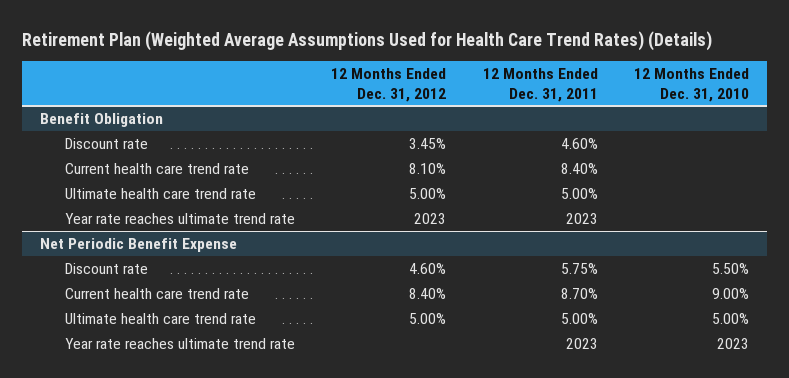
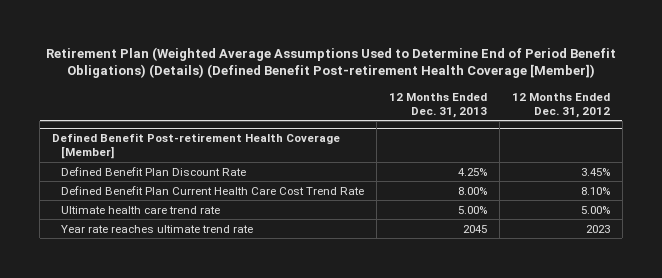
[22,31,713,52] Retirement Plan (Weighted Average Assumptions Used for Health Care Trend Rates) (Details) -> [46,46,617,79] Retirement Plan (Weighted Average Assumptions Used to Determine End of Period Benefit Obligations) (Details) (Defined Benefit Post-retirement Health Coverage [Member])
[482,68,598,102] 12 Months Ended Dec. 31, 2011 -> none
[634,68,750,102] 12 Months Ended Dec. 31, 2010 -> none
none -> [389,92,488,118] 12 Months Ended Dec. 31, 2013
[40,112,164,127] Benefit Obligation -> none
none -> [52,132,341,160] Defined Benefit Post-retirement Health Coverage [Member]
[64,137,148,149] Discount rate -> [61,166,247,176] Defined Benefit Plan Discount Rate
[64,162,249,174] Current health care trend rate -> [61,185,365,195] Defined Benefit Plan Current Health Care Cost Trend Rate
[40,237,238,252] Net Periodic Benefit Expense -> none
[64,262,148,274] Discount rate -> none
[64,287,249,299] Current health care trend rate -> none
[64,312,256,324] Ultimate health care trend rate -> none
[64,337,295,349] Year rate reaches ultimate trend rate -> none

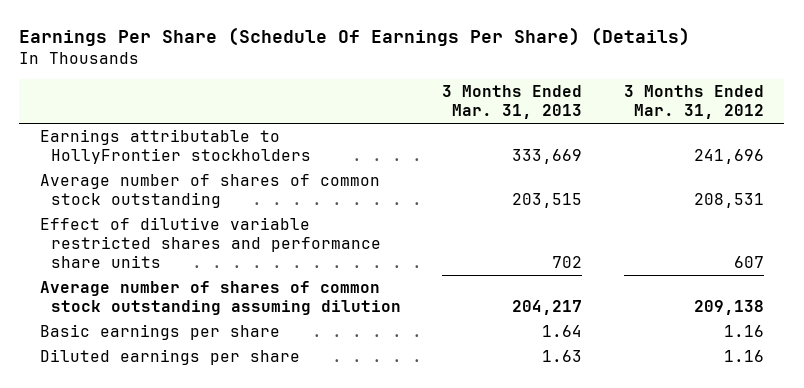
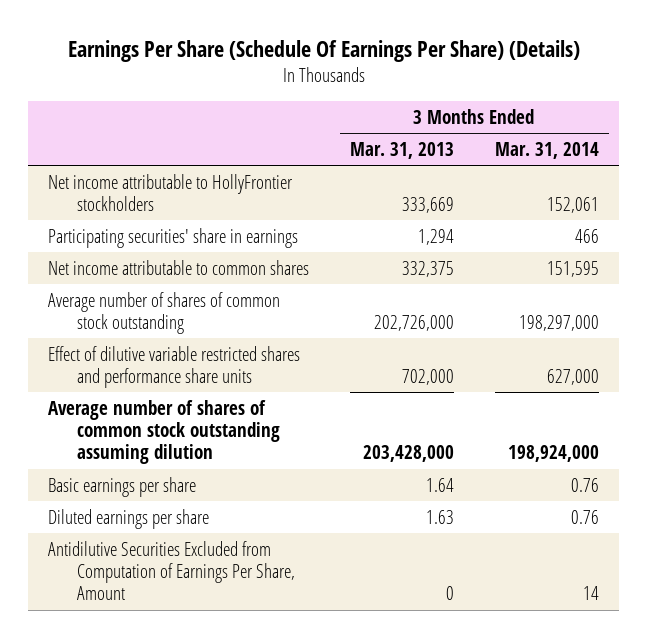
[623,85,764,120] 3 Months Ended Mar. 31, 2012 -> none
none -> [494,141,599,159] Mar. 31, 2014
[40,129,312,165] Earnings attributable to HollyFrontier stockholders -> [48,173,294,212] Net income attributable to HollyFrontier stockholders
none -> [48,227,299,248] Participating securities' share in earnings
none -> [48,259,310,275] Net income attributable to common shares
[512,193,583,209] 203,515 -> [374,315,455,332] 202,726,000
[552,256,583,269] 702 -> [402,369,455,386] 702,000
[512,300,583,316] 204,217 -> [363,445,455,463] 203,428,000
none -> [48,540,295,601] Antidilutive Securities Excluded from Computation of Earnings Per Share, Amount

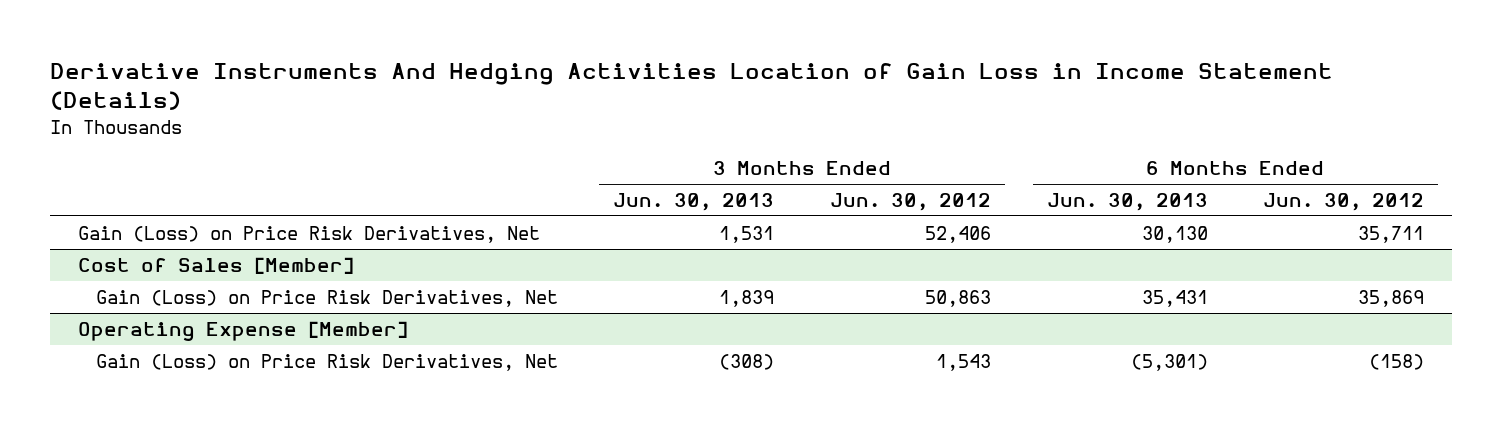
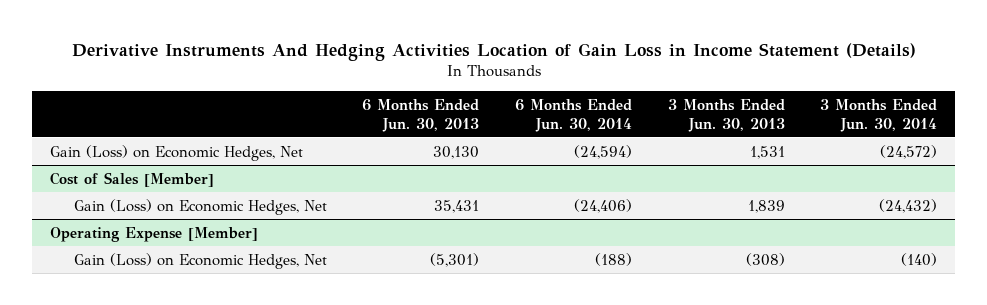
[829,193,991,212] Jun. 30, 2012 -> none
[1263,193,1425,212] Jun. 30, 2012 -> none
none -> [514,98,632,132] 6 Months Ended Jun. 30, 2014
none -> [820,98,938,132] 3 Months Ended Jun. 30, 2014
[78,225,541,243] Gain (Loss) on Price Risk Derivatives, Net -> [49,144,303,161] Gain (Loss) on Economic Hedges, Net
[95,289,558,307] Gain (Loss) on Price Risk Derivatives, Net -> [73,198,327,215] Gain (Loss) on Economic Hedges, Net
[95,353,558,371] Gain (Loss) on Price Risk Derivatives, Net -> [73,252,327,269] Gain (Loss) on Economic Hedges, Net

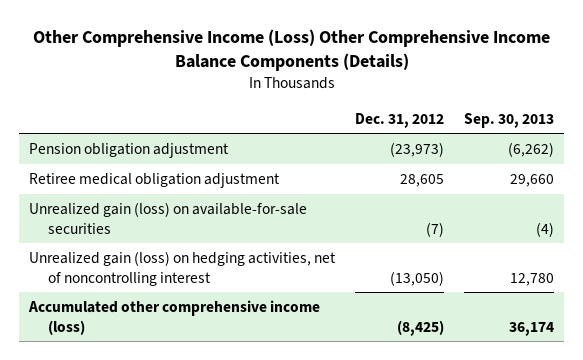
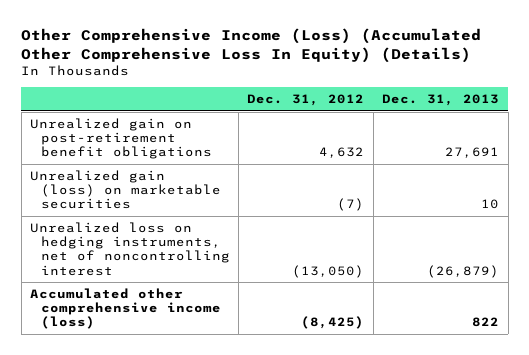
[32,29,550,72] Other Comprehensive Income (Loss) Other Comprehensive Income Balance Components (Details) -> [21,27,482,63] Other Comprehensive Income (Loss) (Accumulated Other Comprehensive Loss In Equity) (Details)
[464,112,555,128] Sep. 30, 2013 -> none
none -> [382,94,500,107] Dec. 31, 2013
[29,142,230,158] Pension obligation adjustment -> none
[29,172,281,188] Retiree medical obligation adjustment -> none
none -> [29,117,212,160] Unrealized gain on post-retirement benefit obligations
[29,201,308,234] Unrealized gain (loss) on available-for-sale securities -> [29,169,221,210] Unrealized gain (loss) on marketable securities
[29,250,337,286] Unrealized gain (loss) on hedging activities, net of noncontrolling interest -> [29,221,230,276] Unrealized loss on hedging instruments, net of noncontrolling interest

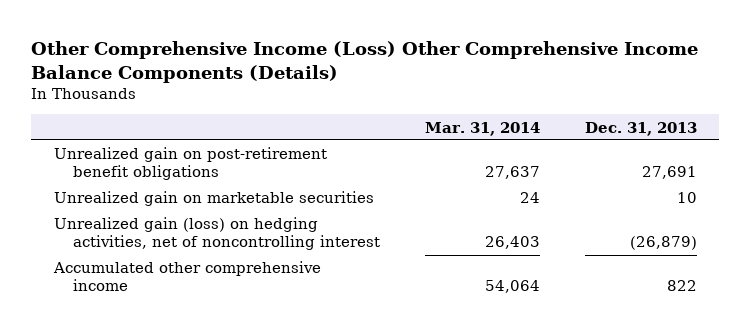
[21,27,482,63] Other Comprehensive Income (Loss) (Accumulated Other Comprehensive Loss In Equity) (Details) -> [31,41,699,83] Other Comprehensive Income (Loss) Other Comprehensive Income Balance Components (Details)
[247,94,365,107] Dec. 31, 2012 -> none
none -> [424,121,540,136] Mar. 31, 2014
[29,169,221,210] Unrealized gain (loss) on marketable securities -> [53,191,374,207] Unrealized gain on marketable securities
[29,221,230,276] Unrealized loss on hedging instruments, net of noncontrolling interest -> [53,217,381,251] Unrealized gain (loss) on hedging activities, net of noncontrolling interest
[29,287,221,330] Accumulated other comprehensive income (loss) -> [52,261,321,292] Accumulated other comprehensive income

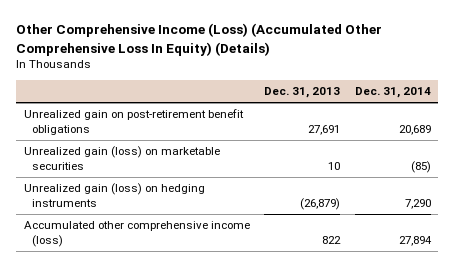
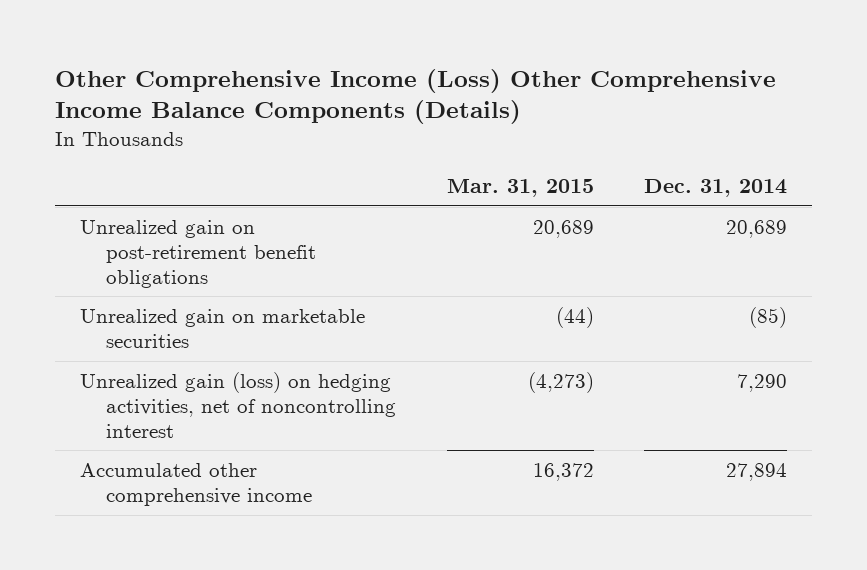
[16,23,383,56] Other Comprehensive Income (Loss) (Accumulated Other Comprehensive Loss In Equity) (Details) -> [54,68,776,125] Other Comprehensive Income (Loss) Other Comprehensive Income Balance Components (Details)
[264,87,341,99] Dec. 31, 2013 -> none
none -> [446,179,594,198] Mar. 31, 2015
[23,146,220,170] Unrealized gain (loss) on marketable securities -> [80,308,366,348] Unrealized gain on marketable securities
[23,183,205,207] Unrealized gain (loss) on hedging instruments -> [80,371,397,438] Unrealized gain (loss) on hedging activities, net of noncontrolling interest
[23,221,250,247] Accumulated other comprehensive income (loss) -> [80,462,313,506] Accumulated other comprehensive income

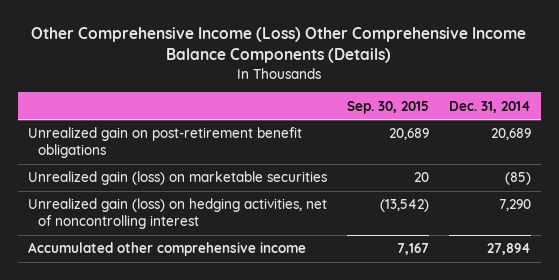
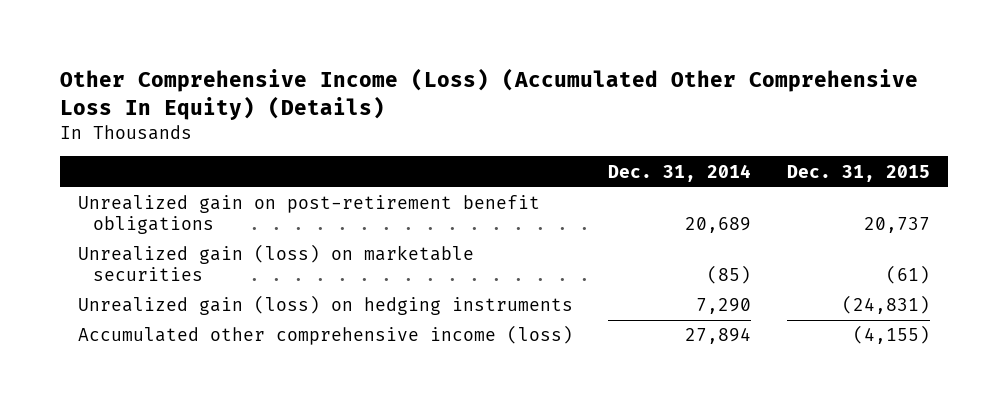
[31,27,527,64] Other Comprehensive Income (Loss) Other Comprehensive Income Balance Components (Details) -> [59,68,918,120] Other Comprehensive Income (Loss) (Accumulated Other Comprehensive Loss In Equity) (Details)
[346,100,429,114] Sep. 30, 2015 -> none
none -> [787,164,931,182] Dec. 31, 2015
[27,198,327,230] Unrealized gain (loss) on hedging activities, net of noncontrolling interest -> [77,295,573,316] Unrealized gain (loss) on hedging instruments
[27,242,306,257] Accumulated other comprehensive income -> [77,325,573,346] Accumulated other comprehensive income (loss)

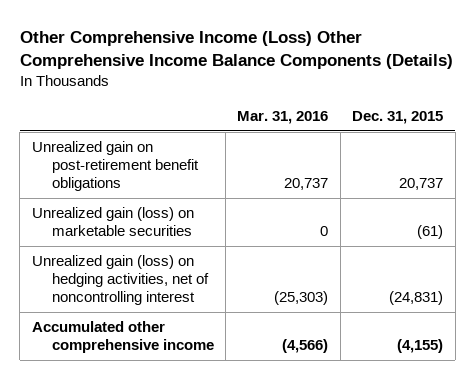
[59,68,918,120] Other Comprehensive Income (Loss) (Accumulated Other Comprehensive Loss In Equity) (Details) -> [19,31,453,70] Other Comprehensive Income (Loss) Other Comprehensive Income Balance Components (Details)
[608,163,752,182] Dec. 31, 2014 -> none
none -> [237,111,329,125] Mar. 31, 2016
[77,295,573,316] Unrealized gain (loss) on hedging instruments -> [31,254,209,306] Unrealized gain (loss) on hedging activities, net of noncontrolling interest
[77,325,573,346] Accumulated other comprehensive income (loss) -> [31,320,214,354] Accumulated other comprehensive income

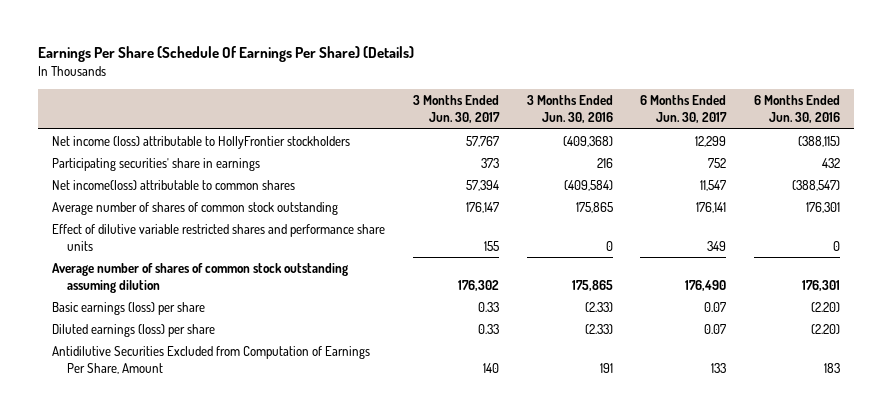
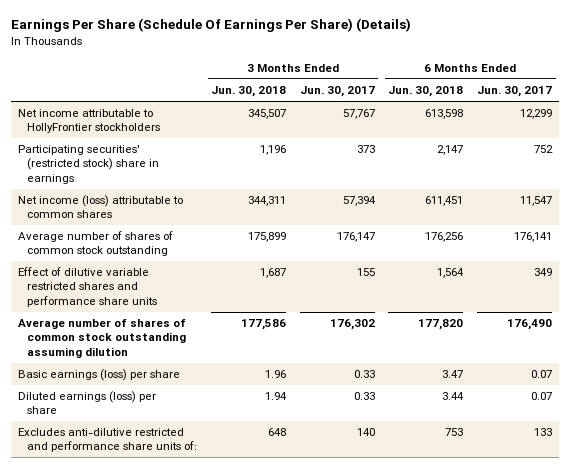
[526,95,613,124] 3 Months Ended Jun. 30, 2016 -> none
[754,95,841,124] 6 Months Ended Jun. 30, 2016 -> none
none -> [210,86,286,98] Jun. 30, 2018
none -> [388,86,464,98] Jun. 30, 2018
[51,135,350,149] Net income (loss) attributable to HollyFrontier stockholders -> [18,109,161,134] Net income attributable to HollyFrontier stockholders
[51,157,260,171] Participating securities' share in earnings -> [18,145,160,184] Participating securities' (restricted stock) share in earnings
[51,179,295,190] Net income(loss) attributable to common shares -> [18,195,184,219] Net income (loss) attributable to common shares
[51,345,370,374] Antidilutive Securities Excluded from Computation of Earnings Per Share, Amount -> [18,428,198,453] Excludes anti-dilutive restricted and performance share units of:

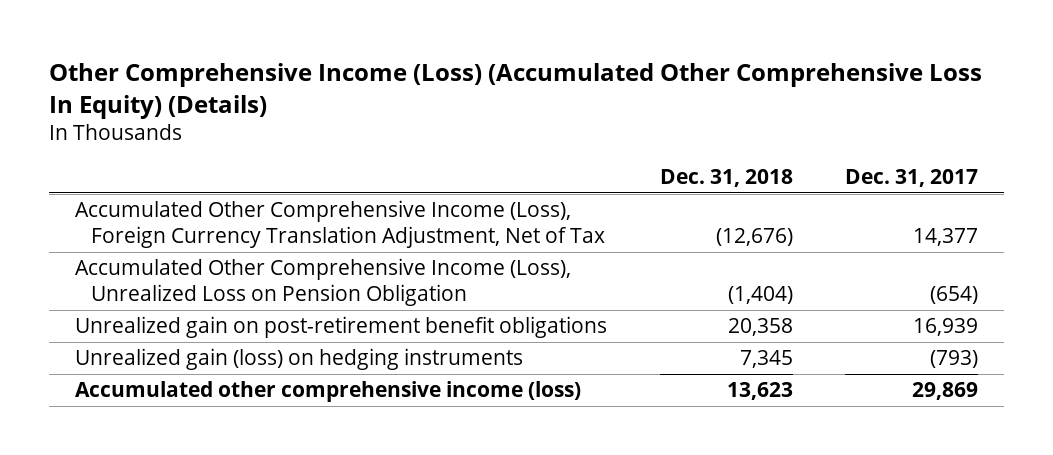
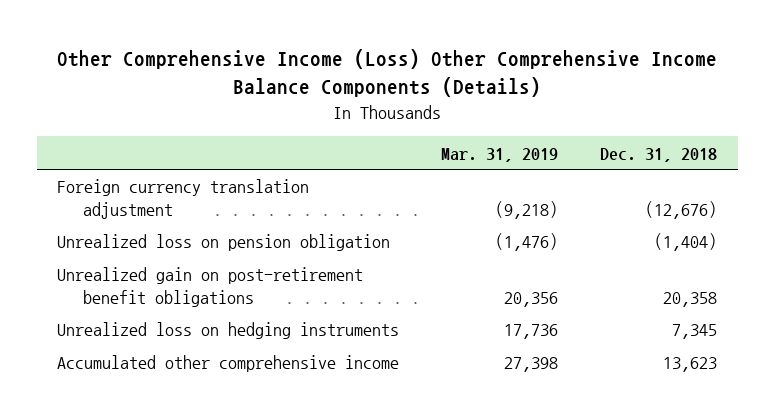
[49,63,983,119] Other Comprehensive Income (Loss) (Accumulated Other Comprehensive Loss In Equity) (Details) -> [57,48,718,98] Other Comprehensive Income (Loss) Other Comprehensive Income Balance Components (Details)
[844,168,978,187] Dec. 31, 2017 -> none
none -> [441,147,559,162] Mar. 31, 2019
[75,200,605,249] Accumulated Other Comprehensive Income (Loss), Foreign Currency Translation Adjustment, Net of Tax -> [57,179,310,219] Foreign currency translation adjustment
[75,258,572,307] Accumulated Other Comprehensive Income (Loss), Unrealized Loss on Pension Obligation -> [57,234,391,252] Unrealized loss on pension obligation
[75,348,524,371] Unrealized gain (loss) on hedging instruments -> [57,322,400,340] Unrealized loss on hedging instruments
[75,381,582,403] Accumulated other comprehensive income (loss) -> [57,355,400,373] Accumulated other comprehensive income

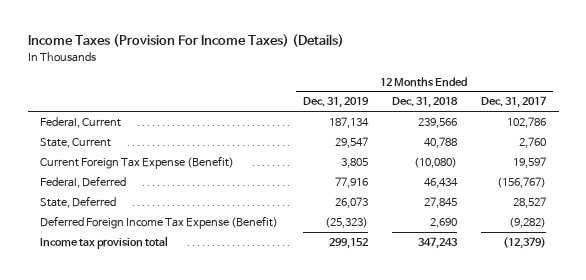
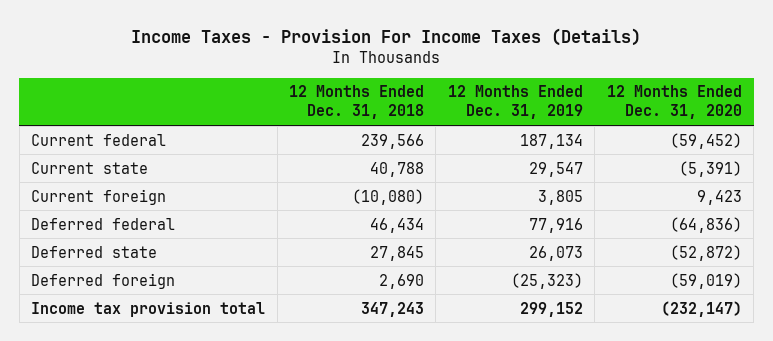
[27,34,344,48] Income Taxes (Provision For Income Taxes) (Details) -> [131,27,642,46] Income Taxes - Provision For Income Taxes (Details)
[481,96,547,109] Dec. 31, 2017 -> none
none -> [606,85,742,120] 12 Months Ended Dec. 31, 2020
[40,116,122,128] Federal, Current -> [31,133,167,146] Current federal
[40,137,112,148] State, Current -> [31,161,149,174] Current state
[40,155,235,169] Current Foreign Tax Expense (Benefit) -> [31,188,167,205] Current foreign
[40,175,127,188] Federal, Deferred -> [31,217,176,230] Deferred federal
[40,195,117,208] State, Deferred -> [31,245,158,258] Deferred state
[40,215,279,229] Deferred Foreign Income Tax Expense (Benefit) -> [31,272,176,289] Deferred foreign

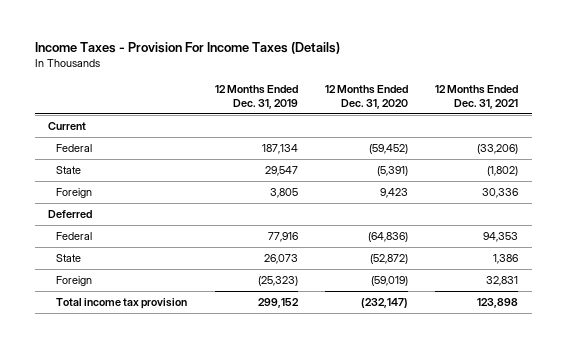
[289,85,425,120] 12 Months Ended Dec. 31, 2018 -> none
none -> [435,85,519,109] 12 Months Ended Dec. 31, 2021
none -> [48,121,87,130] Current
[31,133,167,146] Current federal -> [56,143,93,152] Federal
[31,161,149,174] Current state -> [56,165,82,174] State
[31,188,167,205] Current foreign -> [56,187,93,198] Foreign
none -> [48,209,93,218] Deferred
[31,217,176,230] Deferred federal -> [56,231,93,240] Federal
[31,245,158,258] Deferred state -> [56,253,82,262] State
[31,272,176,289] Deferred foreign -> [56,275,93,286] Foreign
[31,301,266,317] Income tax provision total -> [56,297,188,309] Total income tax provision

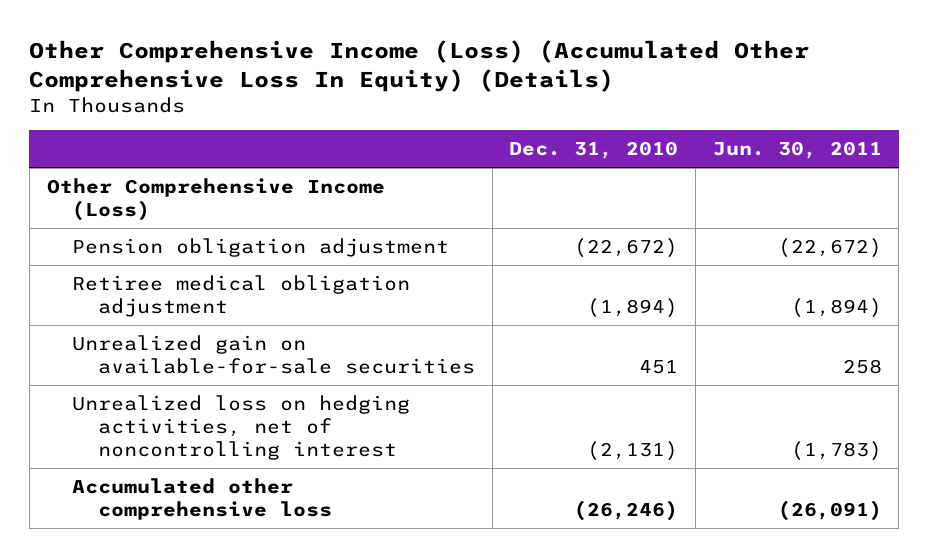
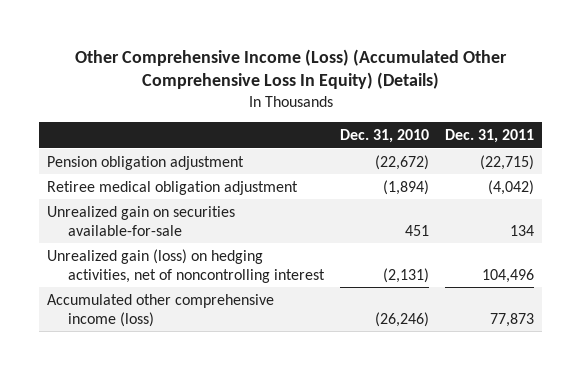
[712,141,882,160] Jun. 30, 2011 -> none
none -> [445,129,535,144] Dec. 31, 2011
[46,177,385,221] Other Comprehensive Income (Loss) -> none
[72,334,476,374] Unrealized gain on available-for-sale securities -> [47,205,236,236] Unrealized gain on securities available-for-sale
[72,394,411,460] Unrealized loss on hedging activities, net of noncontrolling interest -> [47,248,326,283] Unrealized gain (loss) on hedging activities, net of noncontrolling interest
[72,477,333,520] Accumulated other comprehensive loss -> [47,293,275,327] Accumulated other comprehensive income (loss)

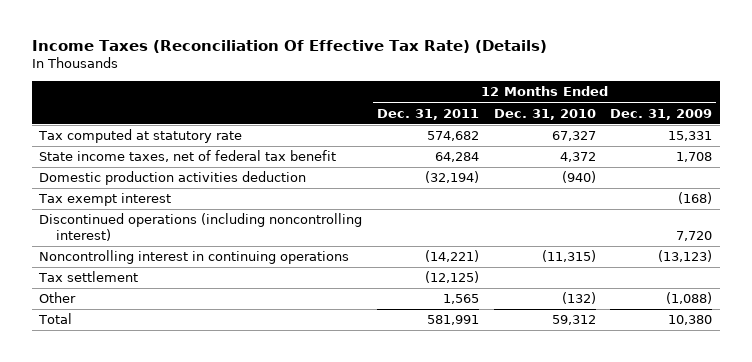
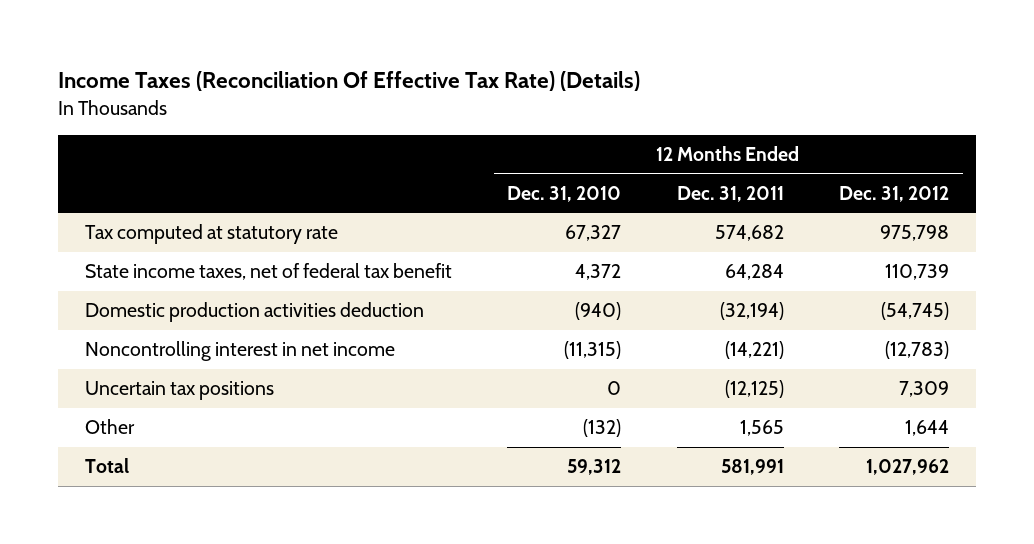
[610,108,713,120] Dec. 31, 2009 -> none
none -> [838,185,949,202] Dec. 31, 2012
[38,193,172,207] Tax exempt interest -> none
[39,213,363,241] Discontinued operations (including noncontrolling interest) -> none
[38,271,139,283] Tax settlement -> none
[39,250,350,265] Noncontrolling interest in continuing operations -> [85,341,396,362] Noncontrolling interest in net income
none -> [85,381,275,401] Uncertain tax positions

